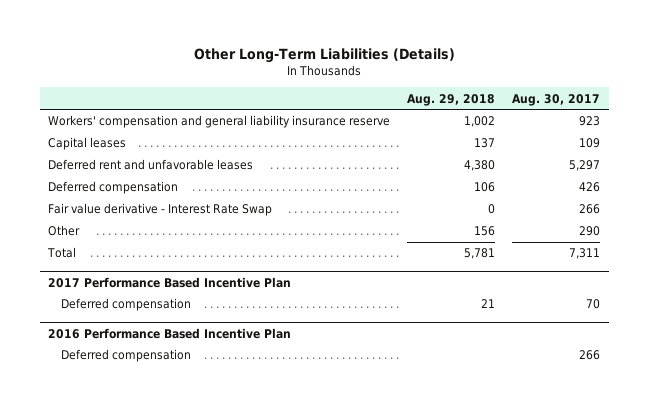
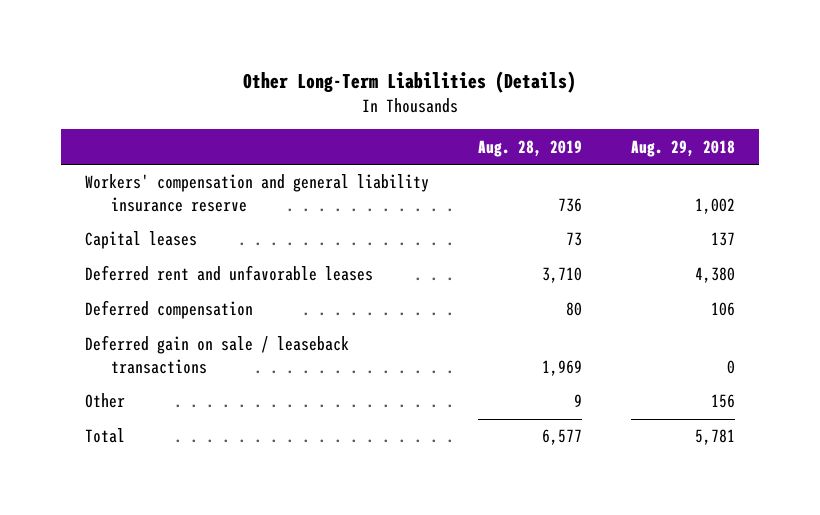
[512,93,601,106] Aug. 30, 2017 -> none
none -> [478,139,583,157] Aug. 28, 2019
[48,203,273,217] Fair value derivative - Interest Rate Swap -> none
none -> [85,335,350,374] Deferred gain on sale / leaseback transactions
[48,276,292,288] 2017 Performance Based Incentive Plan -> none
[61,298,192,312] Deferred compensation -> none
[48,327,292,339] 2016 Performance Based Incentive Plan -> none
[61,349,192,363] Deferred compensation -> none

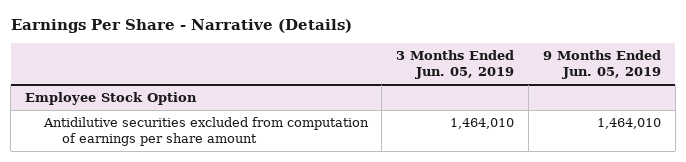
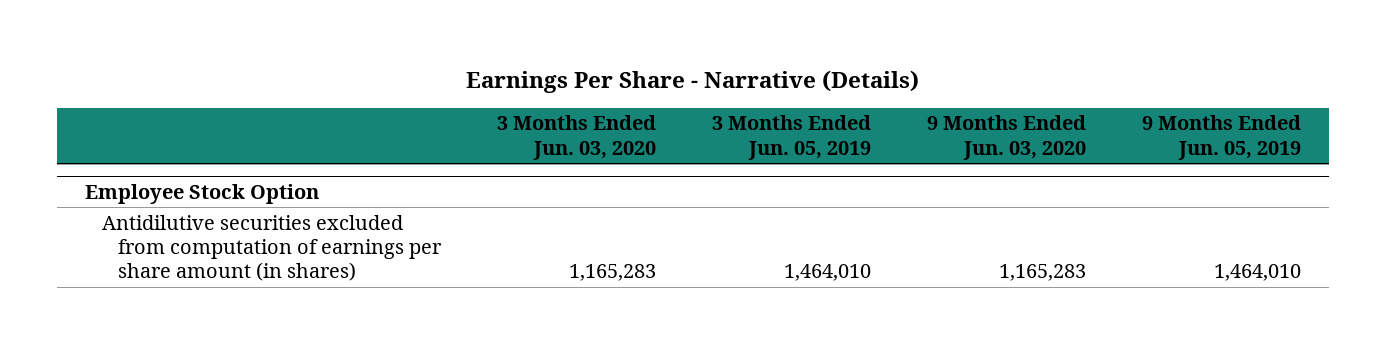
none -> [497,115,657,160] 3 Months Ended Jun. 03, 2020
none -> [926,115,1086,160] 9 Months Ended Jun. 03, 2020
[42,117,369,147] Antidilutive securities excluded from computation of earnings per share amount -> [101,214,443,282] Antidilutive securities excluded from computation of earnings per share amount (in shares)

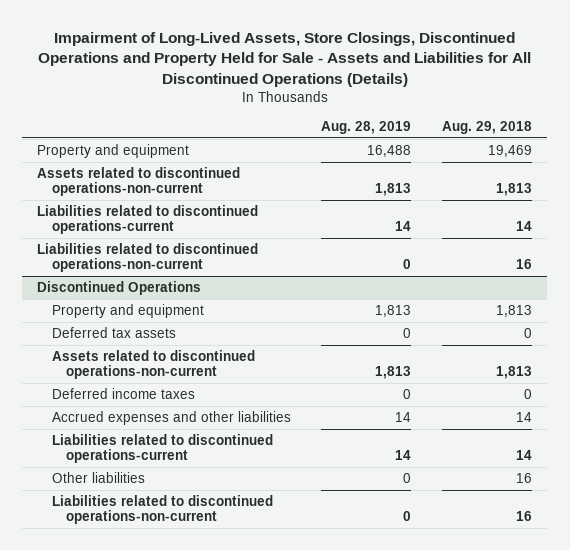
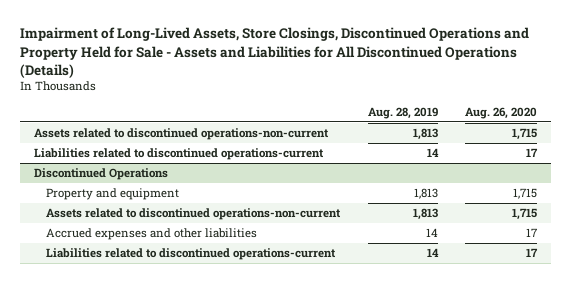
[442,120,533,134] Aug. 29, 2018 -> none
none -> [464,107,537,120] Aug. 26, 2020
[37,143,190,158] Property and equipment -> none
[37,242,259,273] Liabilities related to discontinued operations-non-current -> none
[51,326,176,338] Deferred tax assets -> none
[51,387,195,399] Deferred income taxes -> none
[51,471,145,483] Other liabilities -> none
[51,494,273,525] Liabilities related to discontinued operations-non-current -> none

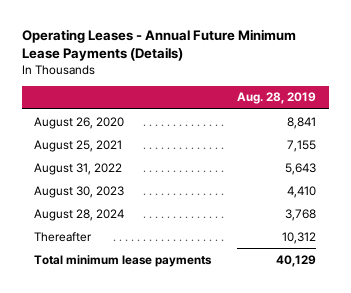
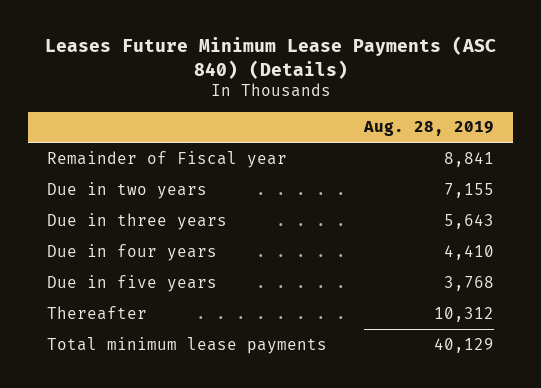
[21,28,296,62] Operating Leases - Annual Future Minimum Lease Payments (Details) -> [44,35,496,79] Leases Future Minimum Lease Payments (ASC 840) (Details)
[34,116,125,129] August 26, 2020 -> [46,150,287,168] Remainder of Fiscal year
[34,139,123,152] August 25, 2021 -> [46,181,207,199] Due in two years
[34,162,123,175] August 31, 2022 -> [46,212,227,230] Due in three years
[34,185,125,198] August 30, 2023 -> [46,243,217,261] Due in four years
[34,208,125,221] August 28, 2024 -> [46,274,217,292] Due in five years

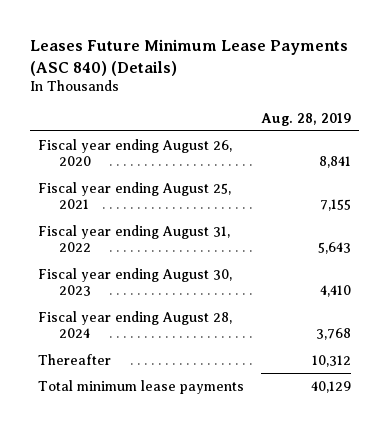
[46,150,287,168] Remainder of Fiscal year -> [38,138,233,167] Fiscal year ending August 26, 2020
[46,181,207,199] Due in two years -> [38,181,232,210] Fiscal year ending August 25, 2021
[46,212,227,230] Due in three years -> [38,224,231,253] Fiscal year ending August 31, 2022
[46,243,217,261] Due in four years -> [38,267,233,297] Fiscal year ending August 30, 2023
[46,274,217,292] Due in five years -> [38,310,233,339] Fiscal year ending August 28, 2024

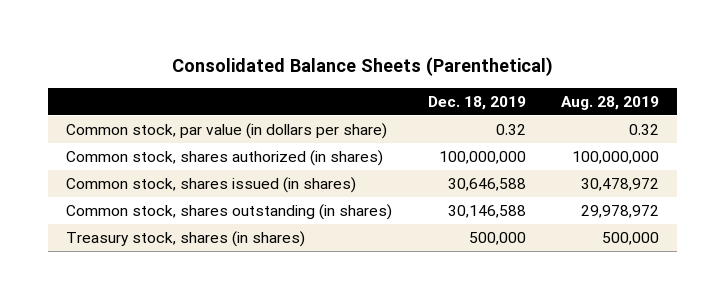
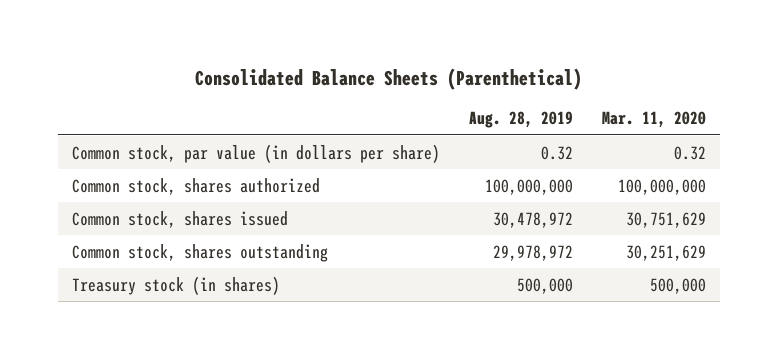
[427,95,526,110] Dec. 18, 2019 -> none
none -> [601,111,706,129] Mar. 11, 2020
[66,149,384,166] Common stock, shares authorized (in shares) -> [72,177,321,195] Common stock, shares authorized
[66,176,357,193] Common stock, shares issued (in shares) -> [72,210,289,228] Common stock, shares issued
[66,203,393,220] Common stock, shares outstanding (in shares) -> [72,243,329,262] Common stock, shares outstanding
[66,230,306,247] Treasury stock, shares (in shares) -> [72,275,281,295] Treasury stock (in shares)

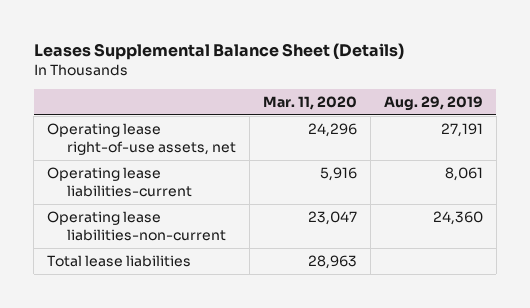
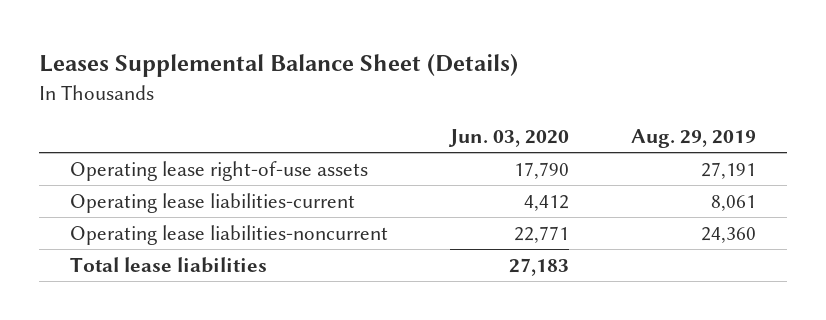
[262,95,357,110] Mar. 11, 2020 -> none
none -> [447,129,569,148] Jun. 03, 2020
[47,123,236,155] Operating lease right-of-use assets, net -> [69,160,368,181] Operating lease right-of-use assets
[47,211,226,241] Operating lease liabilities-non-current -> [69,224,388,245] Operating lease liabilities-noncurrent

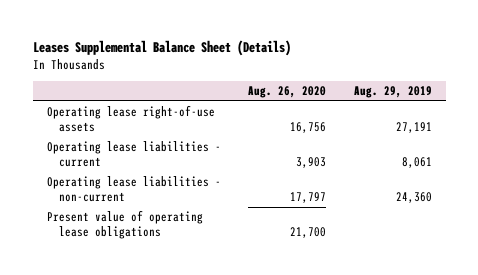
[447,129,569,148] Jun. 03, 2020 -> none
none -> [248,86,327,99] Aug. 26, 2020
[69,192,355,213] Operating lease liabilities-current -> [46,141,221,168] Operating lease liabilities - current
[69,224,388,245] Operating lease liabilities-noncurrent -> [46,176,221,203] Operating lease liabilities - non-current
[69,256,267,273] Total lease liabilities -> [46,210,203,240] Present value of operating lease obligations

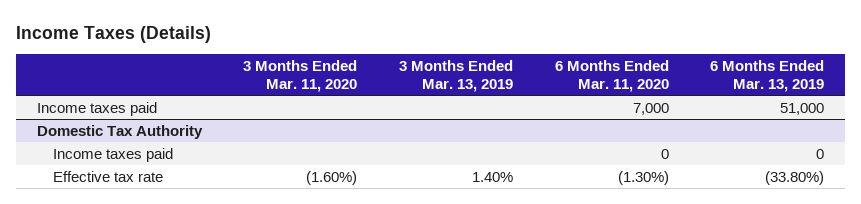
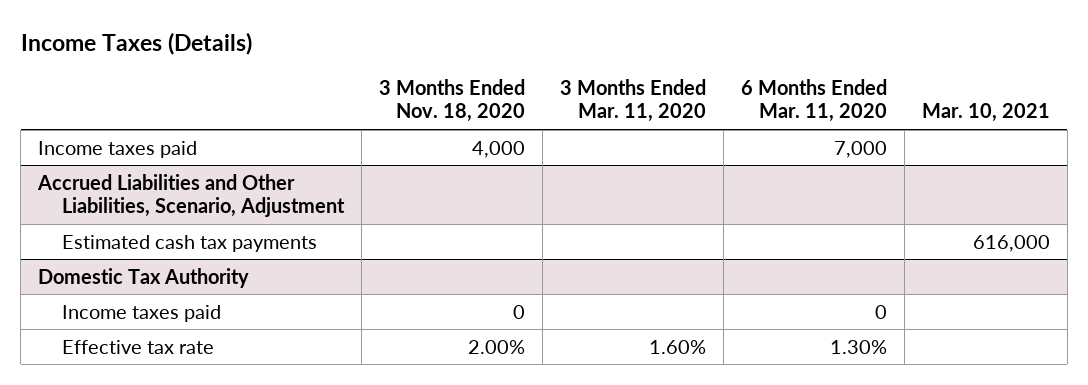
[398,59,513,93] 3 Months Ended Mar. 13, 2019 -> none
[710,59,825,93] 6 Months Ended Mar. 13, 2019 -> none
none -> [379,78,526,123] 3 Months Ended Nov. 18, 2020
none -> [921,103,1050,123] Mar. 10, 2021
none -> [37,173,346,218] Accrued Liabilities and Other Liabilities, Scenario, Adjustment
none -> [62,234,318,252] Estimated cash tax payments
[306,170,358,185] (1.60%) -> [648,339,706,354] 1.60%
[617,170,669,185] (1.30%) -> [829,339,887,354] 1.30%

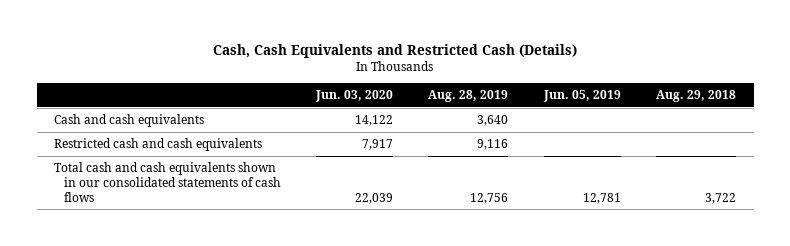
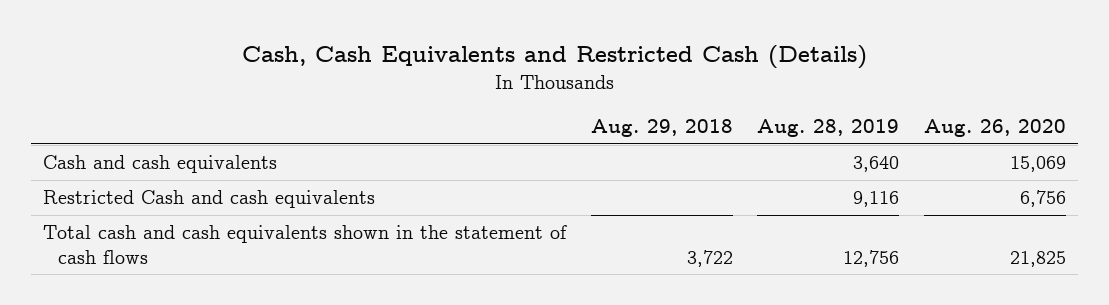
[315,90,394,103] Jun. 03, 2020 -> none
[542,90,621,103] Jun. 05, 2019 -> none
none -> [923,119,1066,138] Aug. 26, 2020
[54,138,263,152] Restricted cash and cash equivalents -> [43,190,376,209] Restricted Cash and cash equivalents
[54,162,281,202] Total cash and cash equivalents shown in our consolidated statements of cash flows -> [43,225,568,264] Total cash and cash equivalents shown in the statement of cash flows

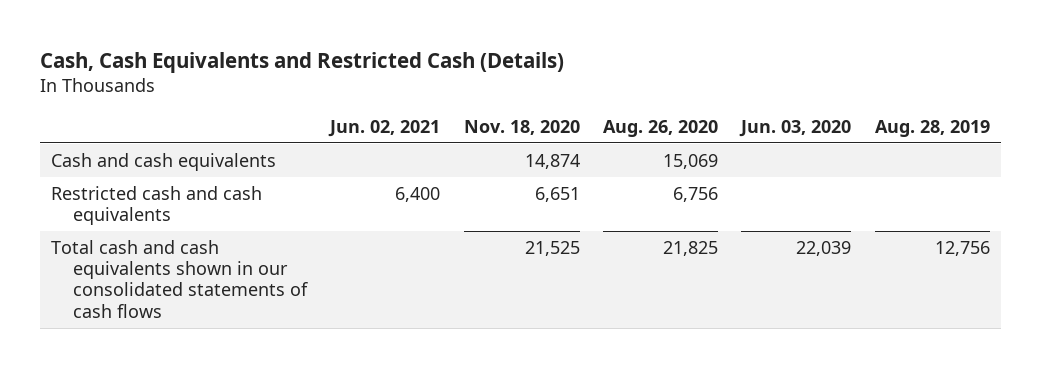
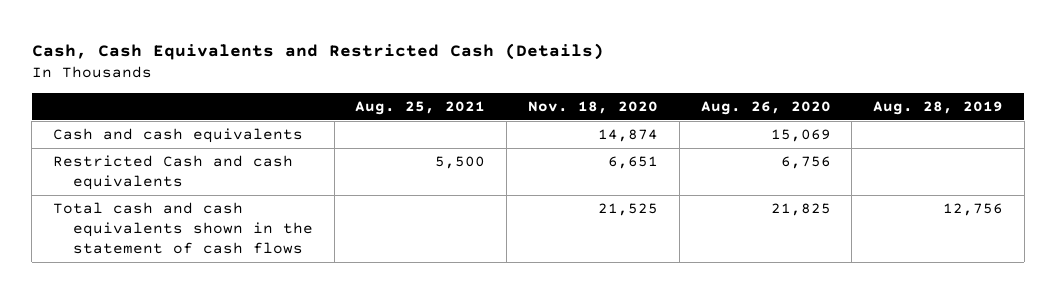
[328,119,441,137] Jun. 02, 2021 -> none
[739,119,852,137] Jun. 03, 2020 -> none
none -> [355,101,486,116] Aug. 25, 2021
[51,185,263,226] Restricted cash and cash equivalents -> [52,154,293,190] Restricted Cash and cash equivalents
[51,239,309,318] Total cash and cash equivalents shown in our consolidated statements of cash flows -> [52,201,313,254] Total cash and cash equivalents shown in the statement of cash flows

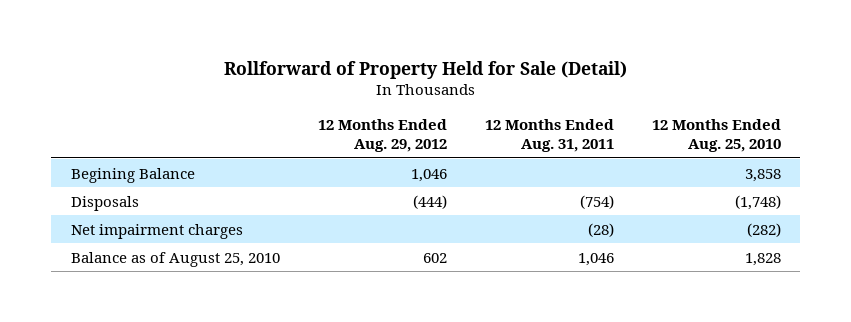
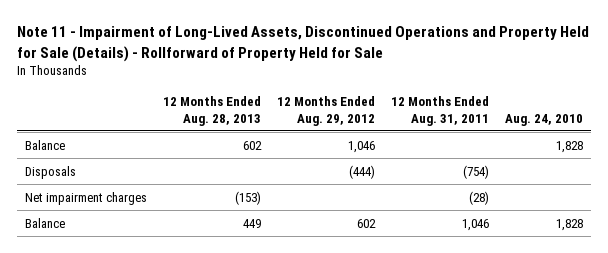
[223,60,627,79] Rollforward of Property Held for Sale (Detail) -> [16,26,589,62] Note 11 - Impairment of Long-Lived Assets, Discontinued Operations and Property Held for Sale (Details) - Rollforward of Property Held for Sale
[651,119,781,153] 12 Months Ended Aug. 25, 2010 -> none
none -> [162,96,261,126] 12 Months Ended Aug. 28, 2013
none -> [504,113,583,126] Aug. 24, 2010
[70,167,195,183] Begining Balance -> [24,139,65,150] Balance
[70,251,280,267] Balance as of August 25, 2010 -> [24,217,65,228] Balance

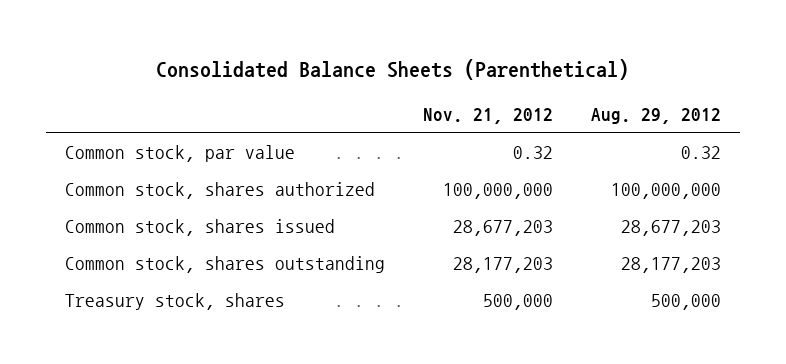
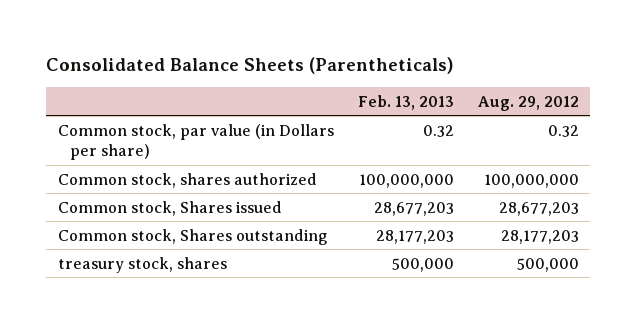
[156,58,630,80] Consolidated Balance Sheets (Parenthetical) -> [46,57,455,75] Consolidated Balance Sheets (Parentheticals)
[423,108,554,125] Nov. 21, 2012 -> none
none -> [357,94,454,110] Feb. 13, 2013
[65,144,296,162] Common stock, par value -> [57,123,334,161] Common stock, par value (in Dollars per share)
[65,218,336,236] Common stock, shares issued -> [57,200,282,216] Common stock, Shares issued
[65,255,386,273] Common stock, shares outstanding -> [57,228,328,245] Common stock, Shares outstanding
[65,292,286,310] Treasury stock, shares -> [57,256,227,273] treasury stock, shares

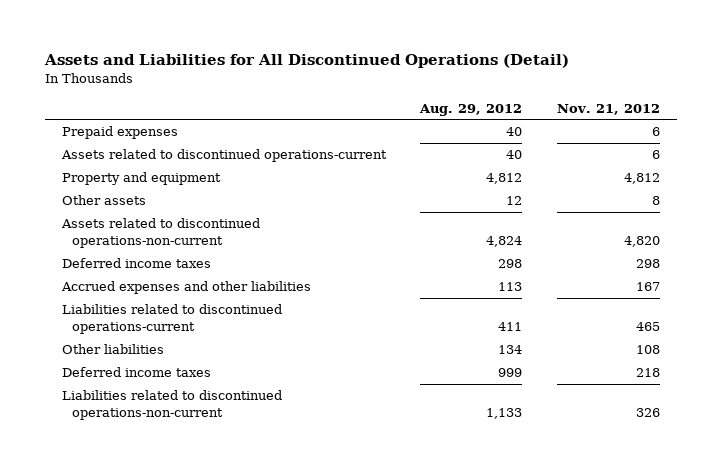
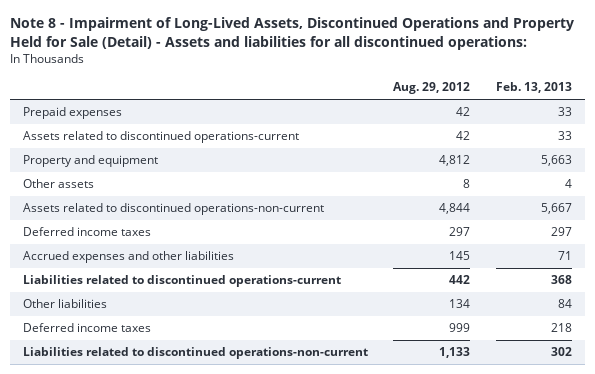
[43,54,569,69] Assets and Liabilities for All Discontinued Operations (Detail) -> [9,17,574,51] Note 8 - Impairment of Long-Lived Assets, Discontinued Operations and Property Held for Sale (Detail) - Assets and liabilities for all discontinued operations:
[556,103,660,115] Nov. 21, 2012 -> none
none -> [496,82,573,94] Feb. 13, 2013
[506,127,523,137] 40 -> [456,107,471,117] 42
[506,150,523,160] 40 -> [456,131,471,141] 42
[506,196,523,206] 12 -> [463,179,471,189] 8
[486,235,523,247] 4,824 -> [439,203,471,215] 4,844
[498,259,523,269] 298 -> [449,227,471,237] 297
[498,282,523,292] 113 -> [449,251,471,261] 145
[498,321,523,331] 411 -> [449,275,471,285] 442

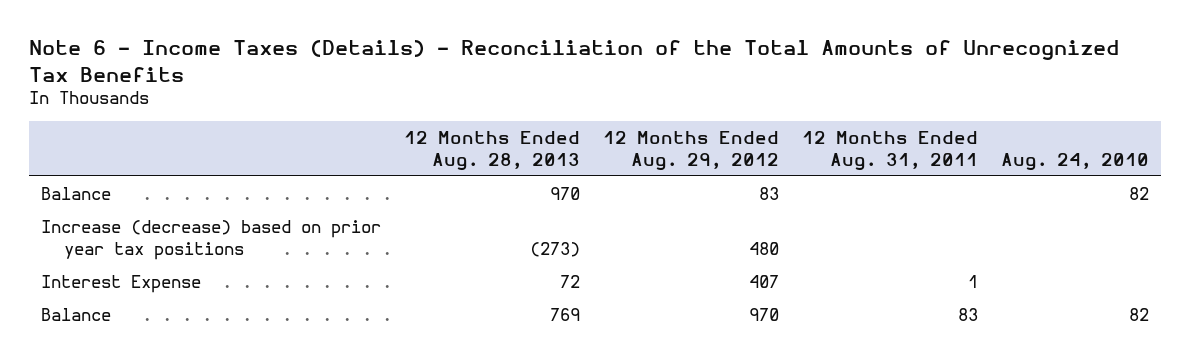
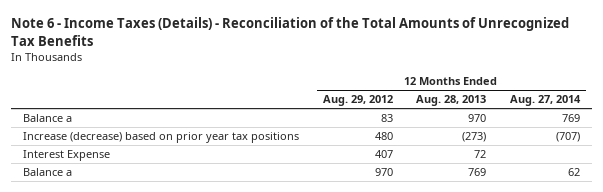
[802,131,979,171] 12 Months Ended Aug. 31, 2011 -> none
[1001,152,1150,171] Aug. 24, 2010 -> none
none -> [509,95,581,107] Aug. 27, 2014
[40,186,111,200] Balance -> [22,114,72,123] Balance a
[40,307,111,321] Balance -> [22,168,72,177] Balance a

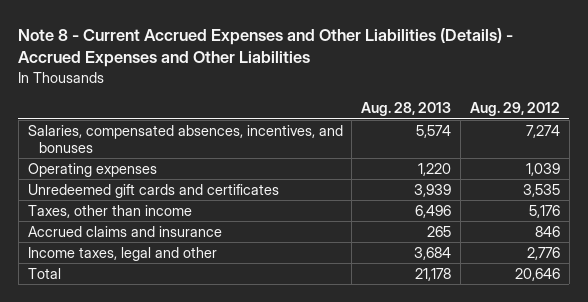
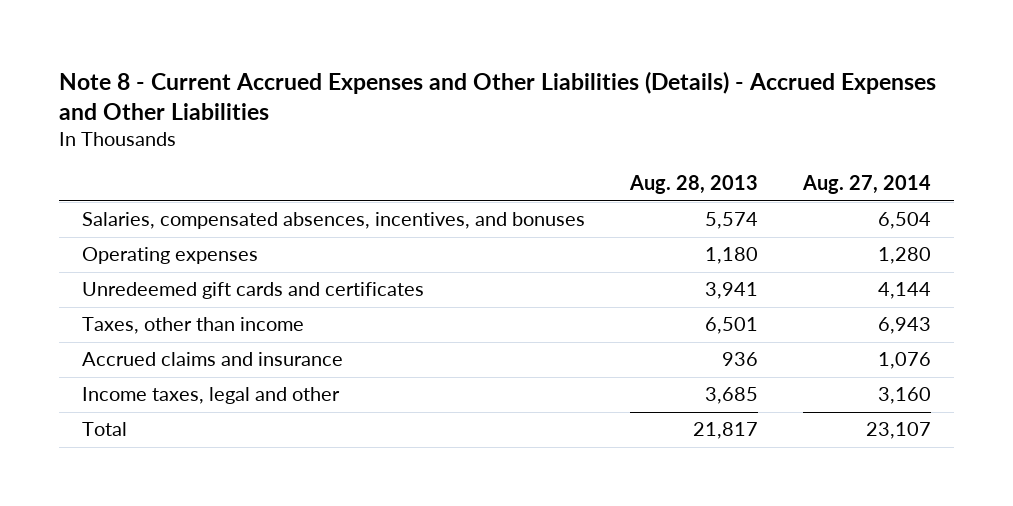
[469,102,560,117] Aug. 29, 2012 -> none
none -> [802,175,932,195] Aug. 27, 2014
[418,162,452,176] 1,220 -> [705,247,759,265] 1,180
[414,183,452,197] 3,939 -> [705,282,759,300] 3,941
[415,204,452,218] 6,496 -> [705,317,759,335] 6,501
[427,225,452,237] 265 -> [722,352,759,367] 936
[414,246,452,260] 3,684 -> [705,387,759,405] 3,685
[415,267,452,281] 21,178 -> [693,422,759,440] 21,817

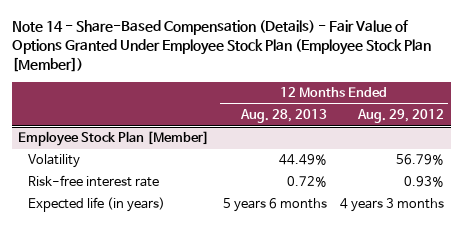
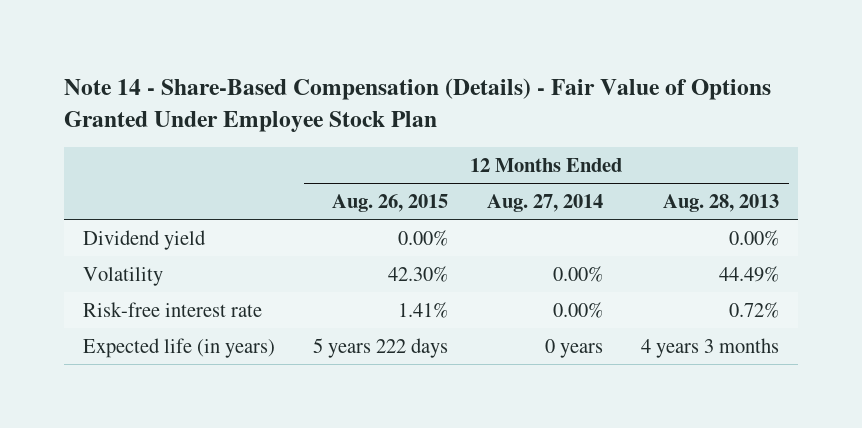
[11,19,431,73] Note 14 - Share-Based Compensation (Details) - Fair Value of Options Granted Under Employee Stock Plan (Employee Stock Plan [Member]) -> [63,78,771,132] Note 14 - Share-Based Compensation (Details) - Fair Value of Options Granted Under Employee Stock Plan
[357,109,445,124] Aug. 29, 2012 -> none
none -> [332,193,449,212] Aug. 26, 2015
none -> [486,193,603,212] Aug. 27, 2014
[18,131,210,147] Employee Stock Plan [Member] -> none
none -> [83,229,207,250] Dividend yield
[222,198,327,213] 5 years 6 months -> [641,337,780,358] 4 years 3 months

